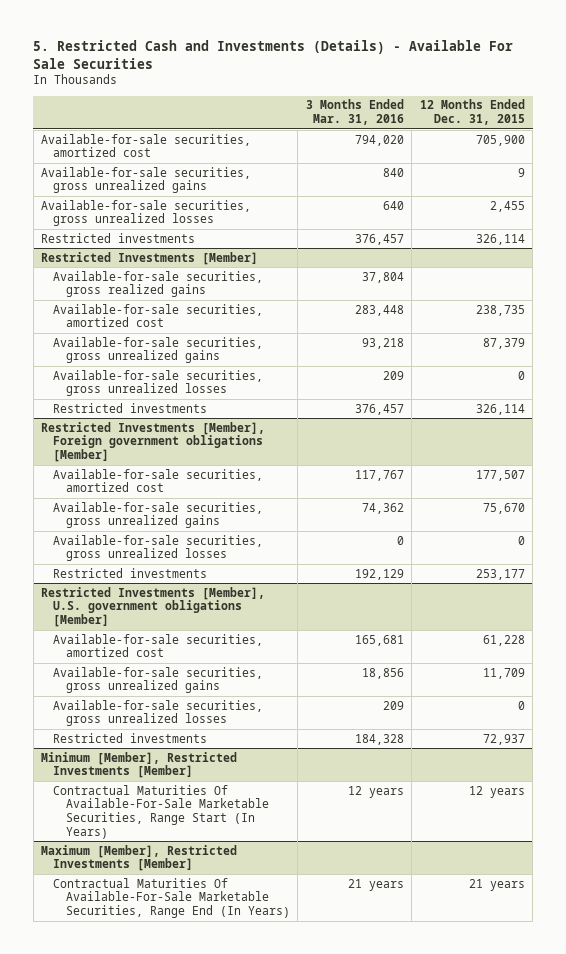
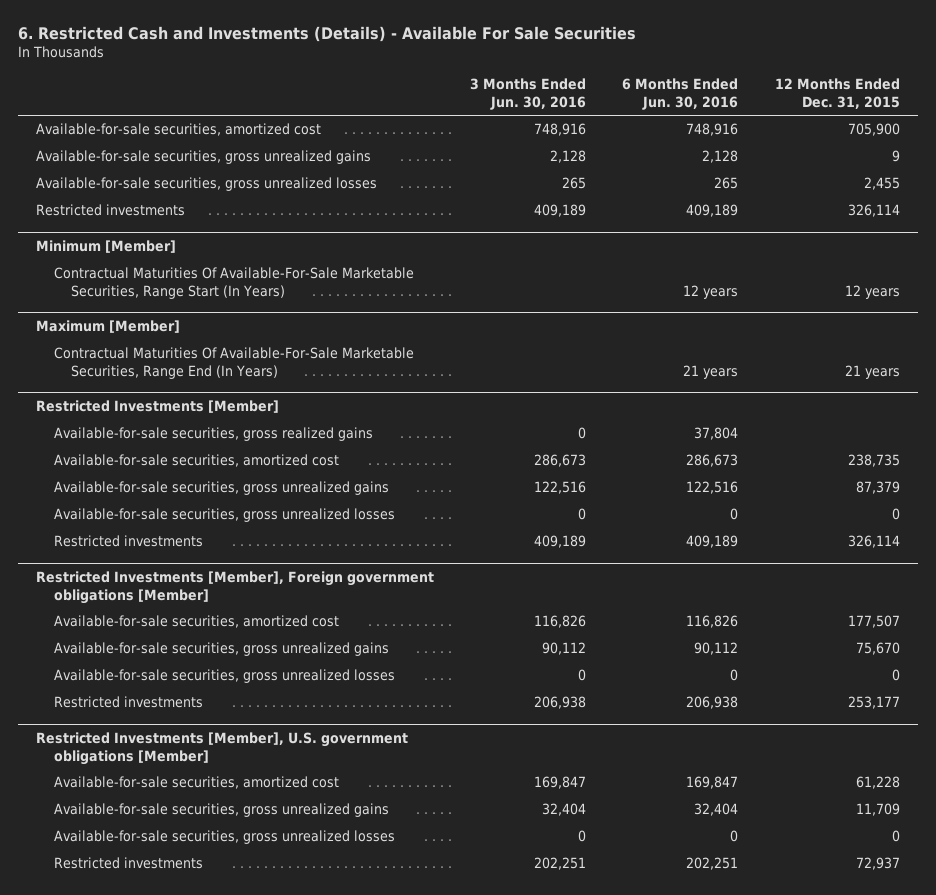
[33,39,514,69] 5. Restricted Cash and Investments (Details) - Available For Sale Securities -> [17,25,636,42] 6. Restricted Cash and Investments (Details) - Available For Sale Securities
[305,99,404,126] 3 Months Ended Mar. 31, 2016 -> none
none -> [470,78,587,110] 3 Months Ended Jun. 30, 2016
none -> [622,78,739,110] 6 Months Ended Jun. 30, 2016
none -> [35,240,176,254] Minimum [Member]
none -> [53,267,414,300] Contractual Maturities Of Available-For-Sale Marketable Securities, Range Start (In Years)
none -> [35,320,180,334] Maximum [Member]
none -> [53,347,414,380] Contractual Maturities Of Available-For-Sale Marketable Securities, Range End (In Years)
[41,751,238,779] Minimum [Member], Restricted Investments [Member] -> none
[53,784,269,839] Contractual Maturities Of Available-For-Sale Marketable Securities, Range Start (In Years) -> none
[41,844,238,872] Maximum [Member], Restricted Investments [Member] -> none
[53,877,290,919] Contractual Maturities Of Available-For-Sale Marketable Securities, Range End (In Years) -> none

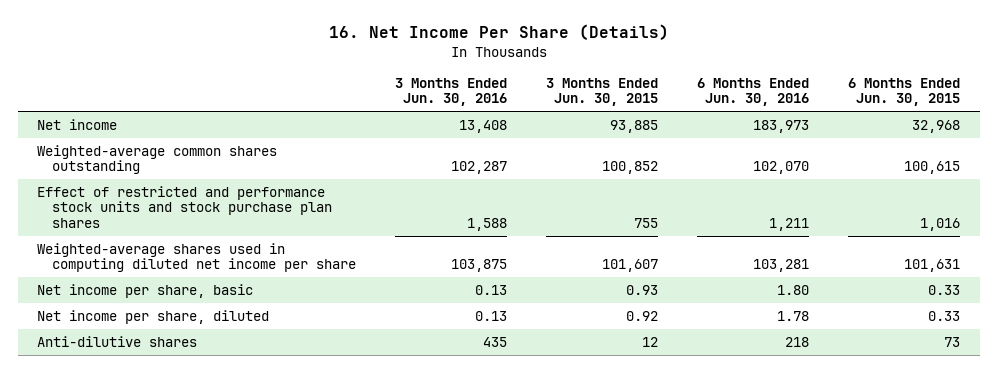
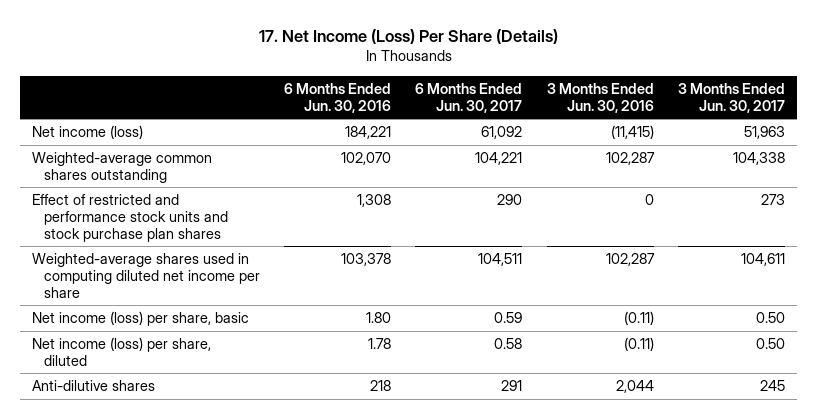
[328,24,669,41] 16. Net Income Per Share (Details) -> [258,29,558,45] 17. Net Income (Loss) Per Share (Details)
[546,77,659,107] 3 Months Ended Jun. 30, 2015 -> none
[848,77,961,107] 6 Months Ended Jun. 30, 2015 -> none
none -> [415,82,523,113] 6 Months Ended Jun. 30, 2017
none -> [678,82,786,113] 3 Months Ended Jun. 30, 2017
[37,118,118,130] Net income -> [32,124,144,139] Net income (loss)
[458,119,507,133] 13,408 -> [610,124,654,139] (11,415)
[753,119,810,133] 183,973 -> [345,125,392,139] 184,221
[466,217,507,231] 1,588 -> [644,193,654,205] 0
[769,217,810,231] 1,211 -> [357,193,392,207] 1,308
[450,259,507,273] 103,875 -> [605,252,655,266] 102,287
[753,259,810,273] 103,281 -> [341,252,392,266] 103,378
[37,283,254,298] Net income per share, basic -> [32,310,250,326] Net income (loss) per share, basic
[474,284,507,295] 0.13 -> [623,310,654,325] (0.11)
[37,309,270,324] Net income per share, diluted -> [32,336,212,366] Net income (loss) per share, diluted
[474,310,507,321] 0.13 -> [623,336,654,351] (0.11)
[482,336,507,347] 435 -> [615,379,654,393] 2,044

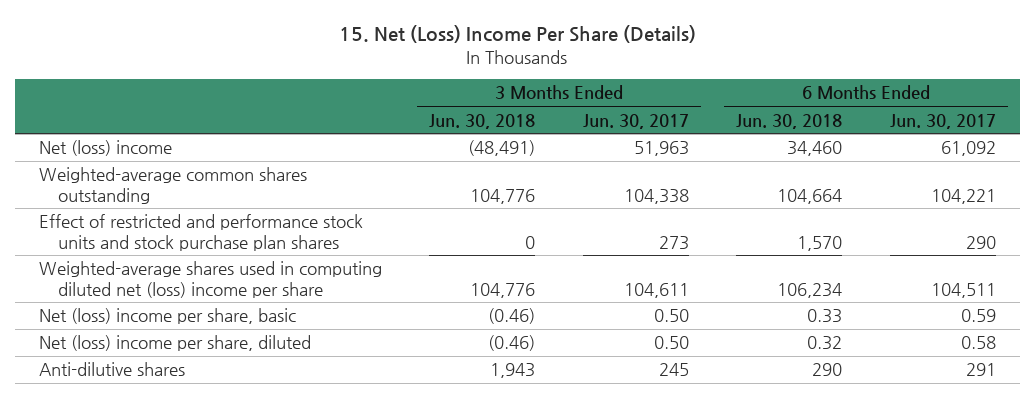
[258,29,558,45] 17. Net Income (Loss) Per Share (Details) -> [339,25,697,44] 15. Net (Loss) Income Per Share (Details)
[284,82,392,113] 6 Months Ended Jun. 30, 2016 -> none
[546,82,654,113] 3 Months Ended Jun. 30, 2016 -> none
none -> [429,113,536,129] Jun. 30, 2018
none -> [736,113,843,129] Jun. 30, 2018
[32,124,144,139] Net income (loss) -> [38,140,172,157] Net (loss) income
[32,252,260,298] Weighted-average shares used in computing diluted net income per share -> [38,261,382,298] Weighted-average shares used in computing diluted net (loss) income per share
[32,310,250,326] Net income (loss) per share, basic -> [38,308,296,325] Net (loss) income per share, basic
[32,336,212,366] Net income (loss) per share, diluted -> [38,335,311,352] Net (loss) income per share, diluted

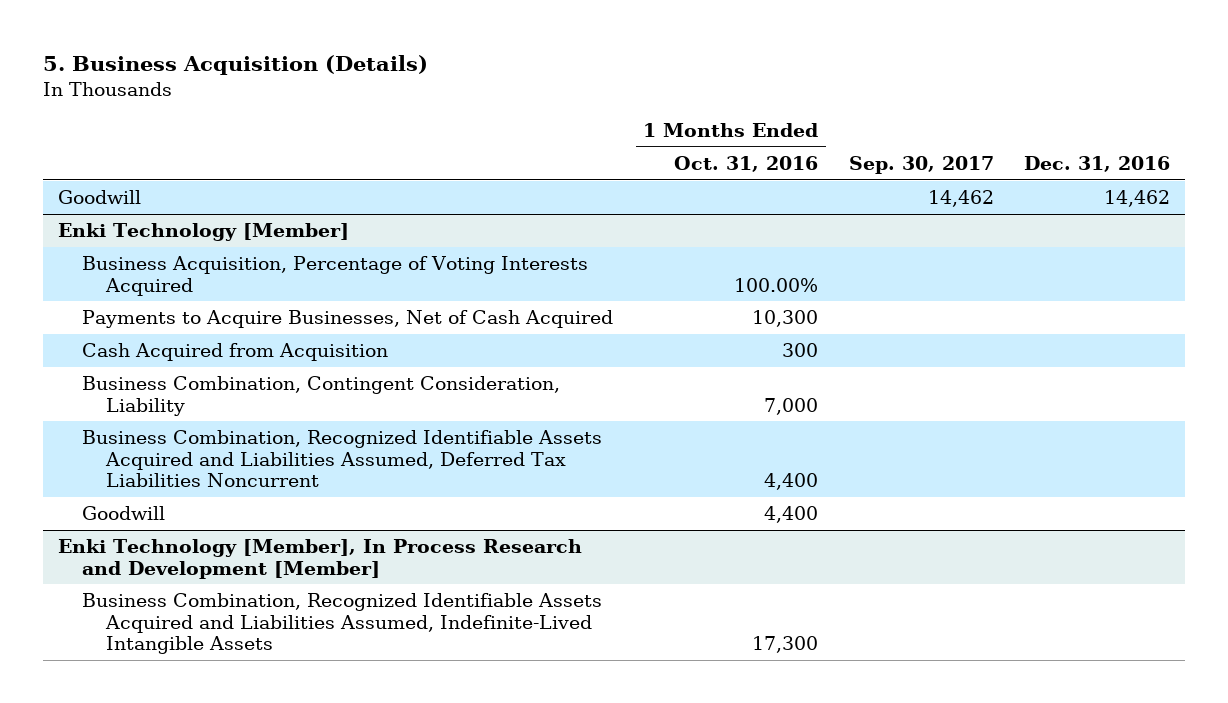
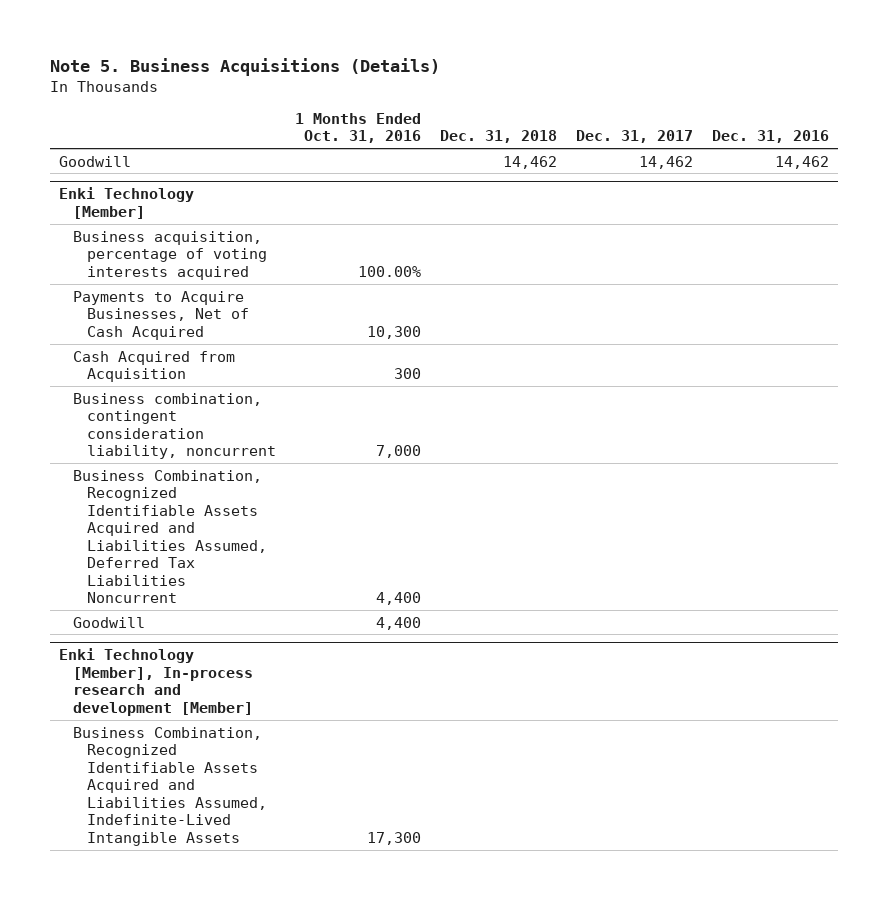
[42,54,428,75] 5. Business Acquisition (Details) -> [49,58,440,77] Note 5. Business Acquisitions (Details)
[848,155,994,174] Sep. 30, 2017 -> none
none -> [439,130,557,144] Dec. 31, 2018
none -> [575,130,693,144] Dec. 31, 2017
[82,256,589,296] Business Acquisition, Percentage of Voting Interests Acquired -> [73,230,267,280] Business acquisition, percentage of voting interests acquired
[82,376,561,416] Business Combination, Contingent Consideration, Liability -> [73,392,276,460] Business combination, contingent consideration liability, noncurrent
[57,539,582,579] Enki Technology [Member], In Process Research and Development [Member] -> [59,648,254,716] Enki Technology [Member], In-process research and development [Member]

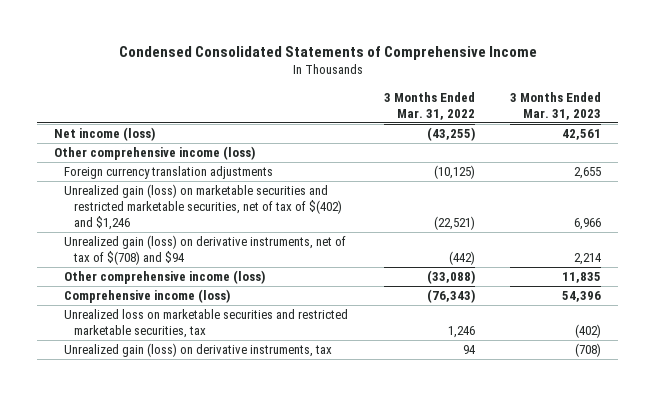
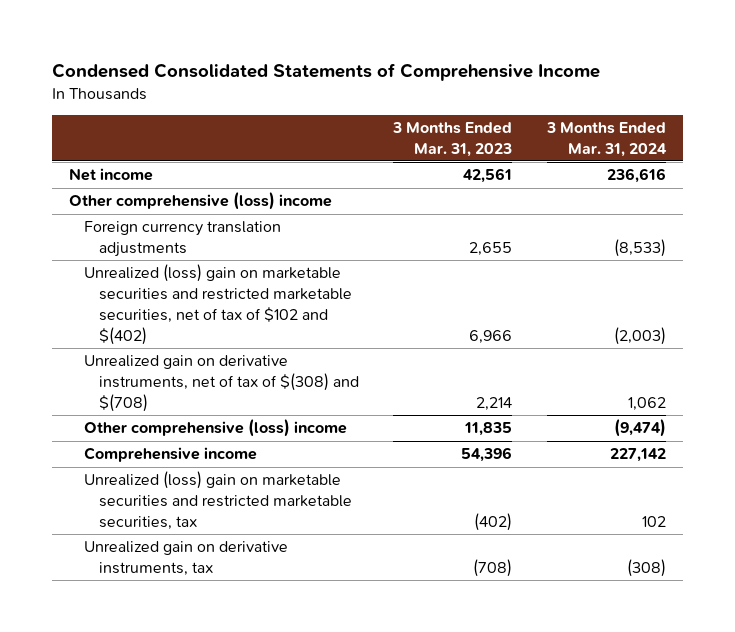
[383,91,475,120] 3 Months Ended Mar. 31, 2022 -> none
none -> [545,121,667,157] 3 Months Ended Mar. 31, 2024
[54,127,156,142] Net income (loss) -> [69,168,154,182] Net income
[54,146,256,161] Other comprehensive income (loss) -> [69,192,333,211] Other comprehensive (loss) income
[64,184,343,231] Unrealized gain (loss) on marketable securities and restricted marketable securities, net of tax of $(402) and $1,246 -> [84,264,353,345] Unrealized (loss) gain on marketable securities and restricted marketable securities, net of tax of $102 and $(402)
[64,235,347,266] Unrealized gain (loss) on derivative instruments, net of tax of $(708) and $94 -> [84,355,360,412] Unrealized gain on derivative instruments, net of tax of $(308) and $(708)
[64,270,266,285] Other comprehensive income (loss) -> [84,419,348,438] Other comprehensive (loss) income
[64,289,231,304] Comprehensive income (loss) -> [84,447,258,463] Comprehensive income
[64,309,349,339] Unrealized loss on marketable securities and restricted marketable securities, tax -> [84,471,353,530] Unrealized (loss) gain on marketable securities and restricted marketable securities, tax
[64,343,333,358] Unrealized gain (loss) on derivative instruments, tax -> [84,541,289,577] Unrealized gain on derivative instruments, tax

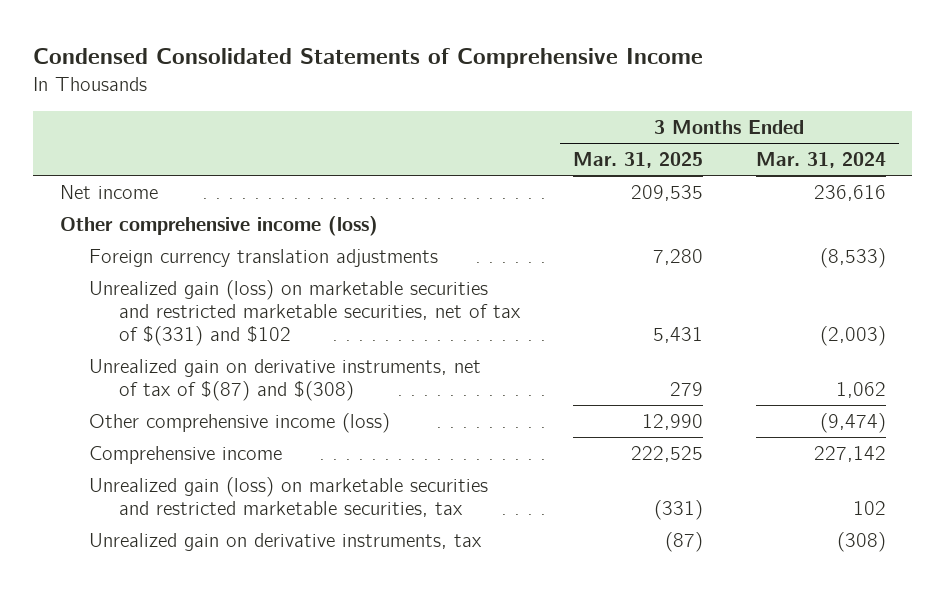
[392,121,513,157] 3 Months Ended Mar. 31, 2023 -> none
none -> [572,152,703,169] Mar. 31, 2025
[69,192,333,211] Other comprehensive (loss) income -> [59,215,378,236] Other comprehensive income (loss)
[84,264,353,345] Unrealized (loss) gain on marketable securities and restricted marketable securities, net of tax of $102 and $(402) -> [89,279,522,347] Unrealized gain (loss) on marketable securities and restricted marketable securities, net of tax of $(331) and $102
[84,355,360,412] Unrealized gain on derivative instruments, net of tax of $(308) and $(708) -> [89,358,482,401] Unrealized gain on derivative instruments, net of tax of $(87) and $(308)
[84,419,348,438] Other comprehensive (loss) income -> [89,412,391,433] Other comprehensive income (loss)
[84,471,353,530] Unrealized (loss) gain on marketable securities and restricted marketable securities, tax -> [89,476,489,517] Unrealized gain (loss) on marketable securities and restricted marketable securities, tax

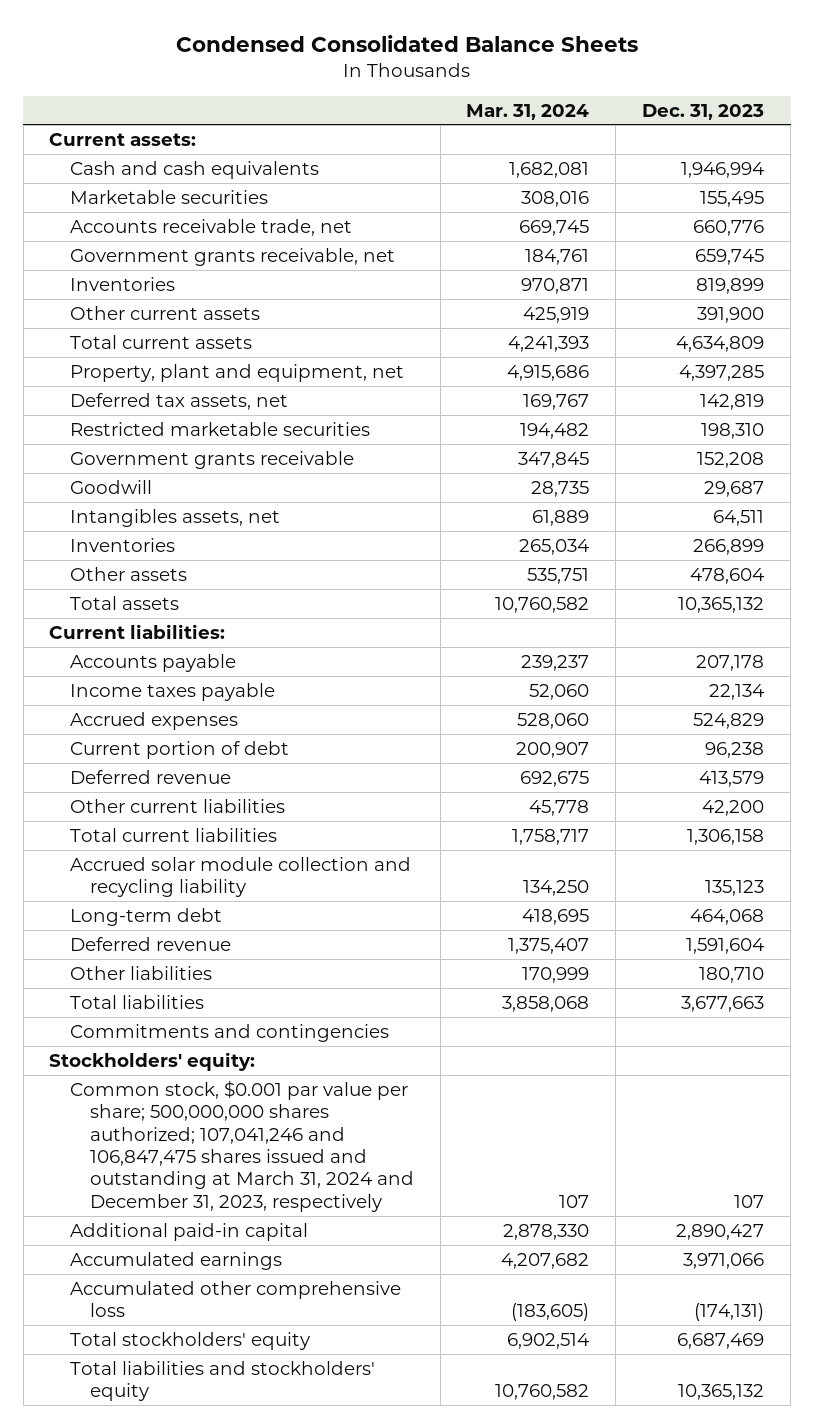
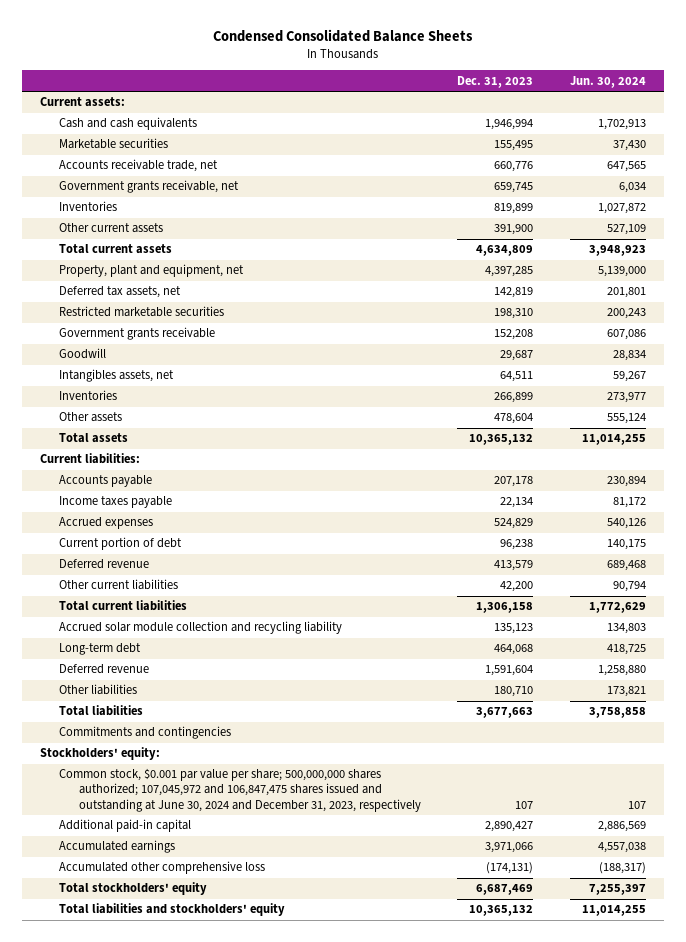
[466,103,590,120] Mar. 31, 2024 -> none
none -> [570,75,647,88] Jun. 30, 2024
[69,1079,414,1212] Common stock, $0.001 par value per share; 500,000,000 shares authorized; 107,041,246 and 106,847,475 shares issued and outstanding at March 31, 2024 and December 31, 2023, respectively -> [59,768,421,812] Common stock, $0.001 par value per share; 500,000,000 shares authorized; 107,045,972 and 106,847,475 shares issued and outstanding at June 30, 2024 and December 31, 2023, respectively

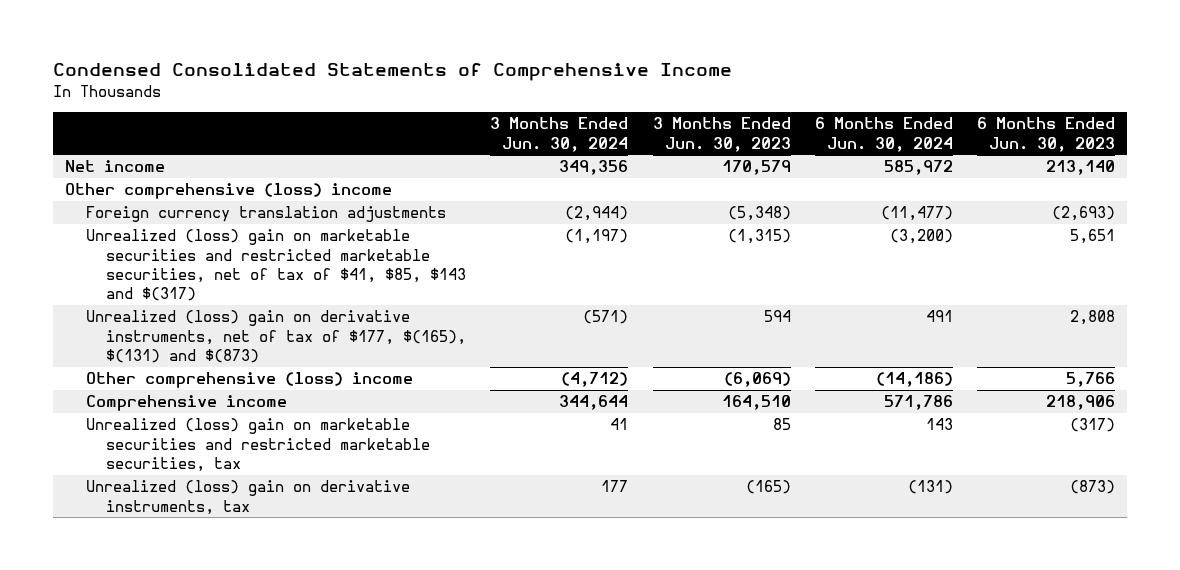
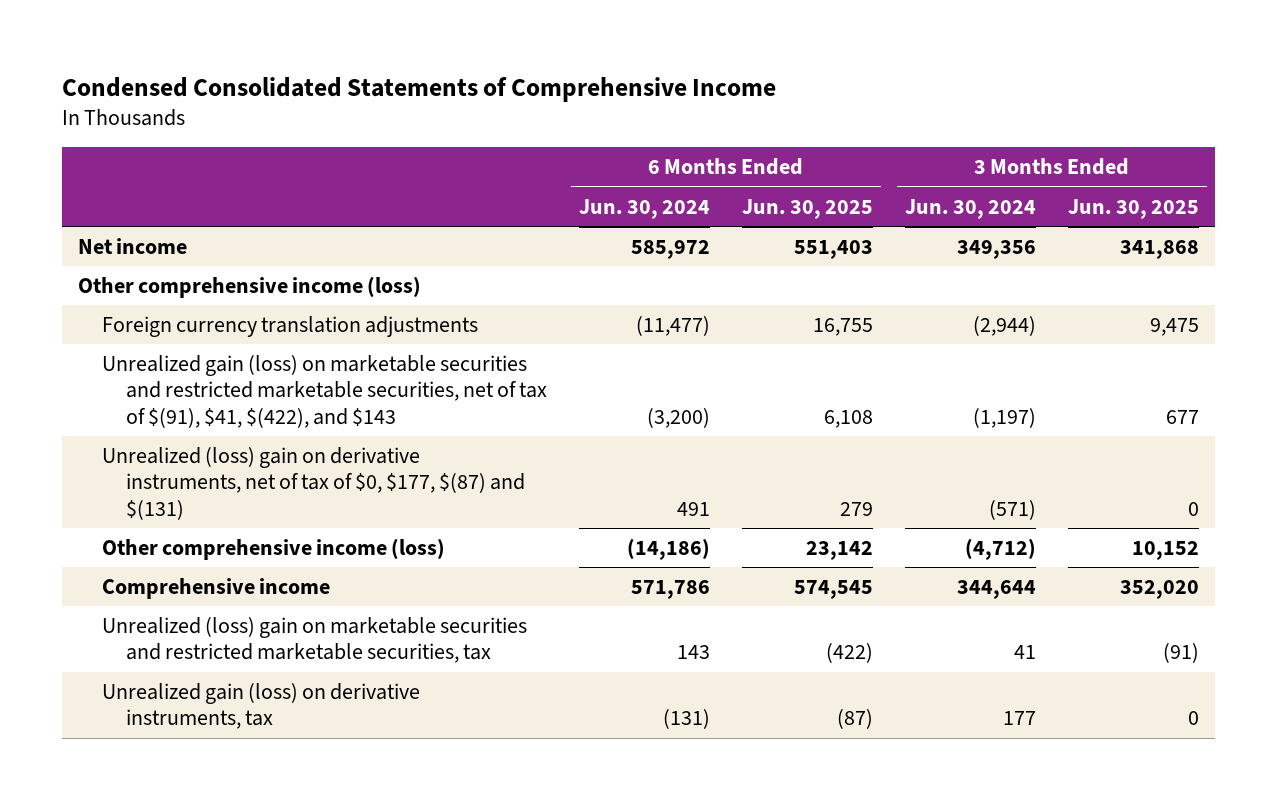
[652,117,791,152] 3 Months Ended Jun. 30, 2023 -> none
[977,117,1116,152] 6 Months Ended Jun. 30, 2023 -> none
none -> [742,198,874,219] Jun. 30, 2025
none -> [1067,198,1199,219] Jun. 30, 2025
[65,183,393,200] Other comprehensive (loss) income -> [77,275,421,298] Other comprehensive income (loss)
[85,229,467,301] Unrealized (loss) gain on marketable securities and restricted marketable securities, net of tax of $41, $85, $143 and $(317) -> [101,354,548,428] Unrealized gain (loss) on marketable securities and restricted marketable securities, net of tax of $(91), $41, $(422), and $143
[85,310,467,363] Unrealized (loss) gain on derivative instruments, net of tax of $177, $(165), $(131) and $(873) -> [101,446,526,520] Unrealized (loss) gain on derivative instruments, net of tax of $0, $177, $(87) and $(131)
[85,372,413,389] Other comprehensive (loss) income -> [101,537,445,560] Other comprehensive income (loss)
[85,480,410,515] Unrealized (loss) gain on derivative instruments, tax -> [101,682,420,730] Unrealized gain (loss) on derivative instruments, tax

